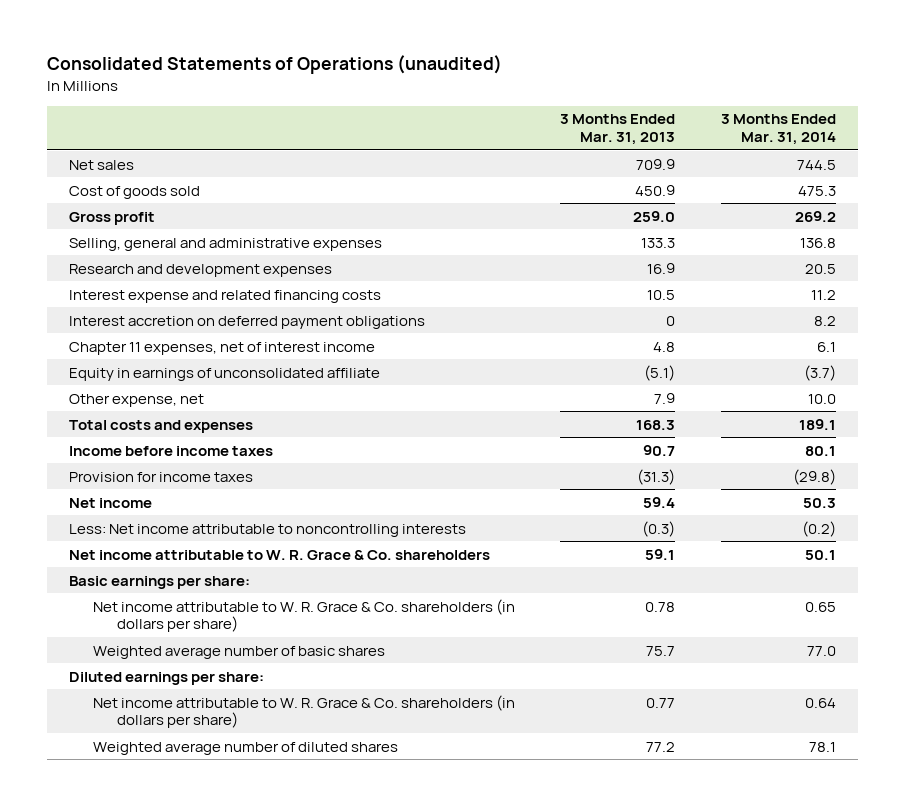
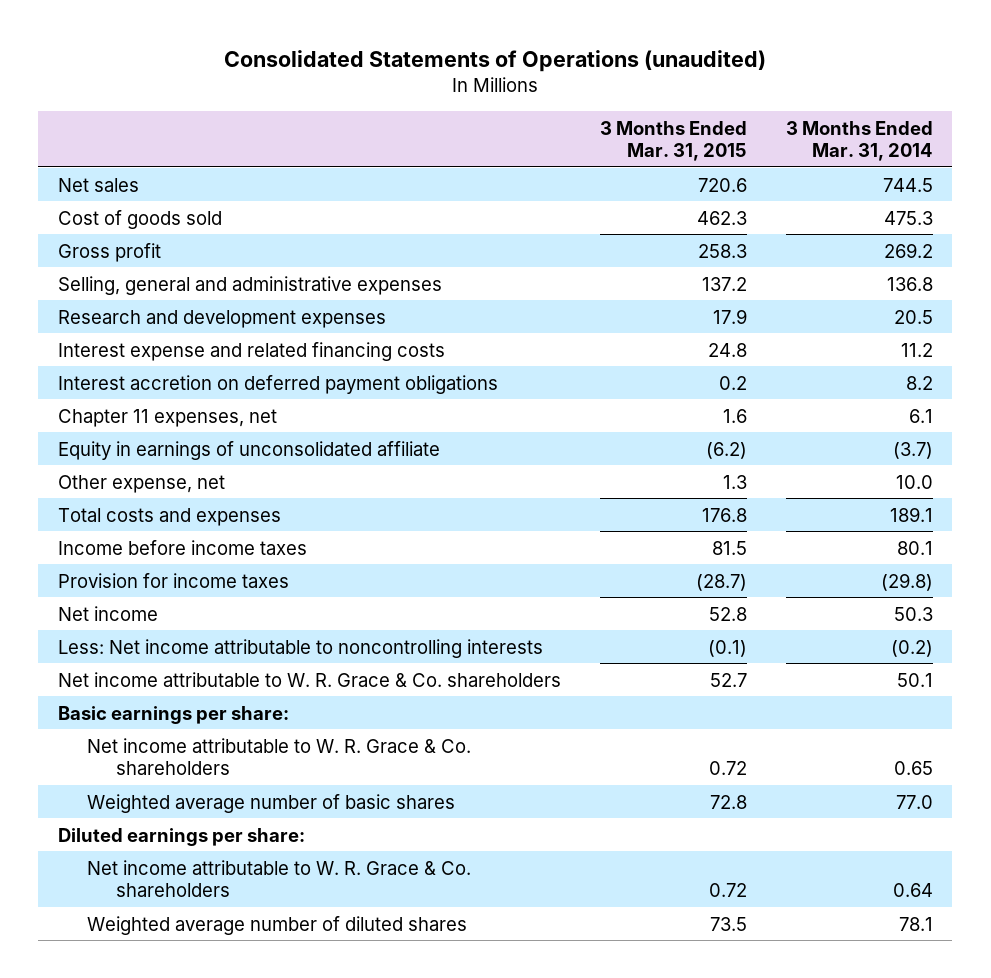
[560,114,676,146] 3 Months Ended Mar. 31, 2013 -> none
none -> [599,120,747,161] 3 Months Ended Mar. 31, 2015
[69,341,376,355] Chapter 11 expenses, net of interest income -> [57,408,277,427] Chapter 11 expenses, net
[93,598,516,633] Net income attributable to W. R. Grace & Co. shareholders (in dollars per share) -> [86,737,471,775] Net income attributable to W. R. Grace & Co. shareholders
[93,694,516,729] Net income attributable to W. R. Grace & Co. shareholders (in dollars per share) -> [86,859,471,897] Net income attributable to W. R. Grace & Co. shareholders

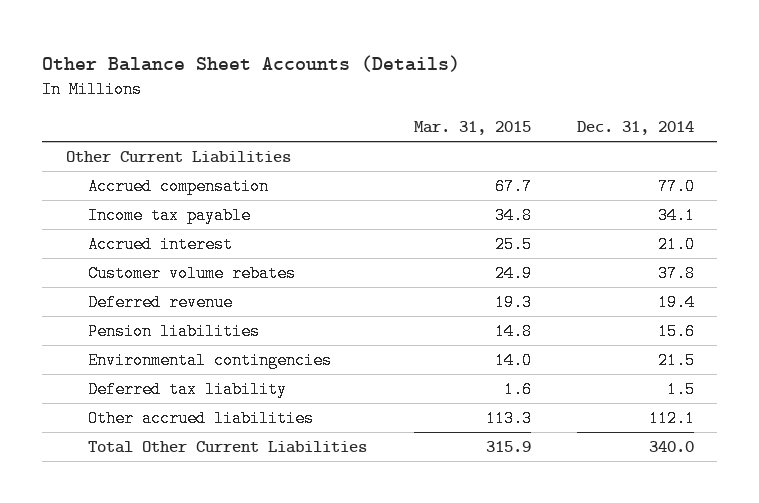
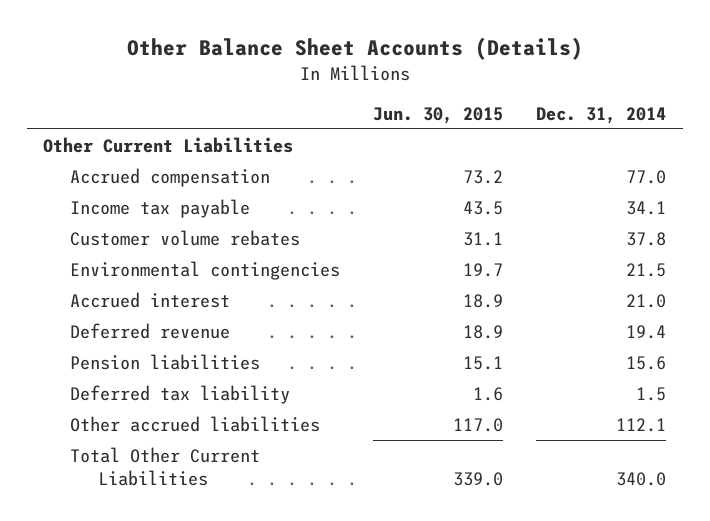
[413,121,531,136] Mar. 31, 2015 -> none
none -> [373,106,504,124] Jun. 30, 2015
[88,351,333,369] Environmental contingencies -> [70,260,341,280] Environmental contingencies
[88,235,234,253] Accrued interest -> [70,291,231,308] Accrued interest

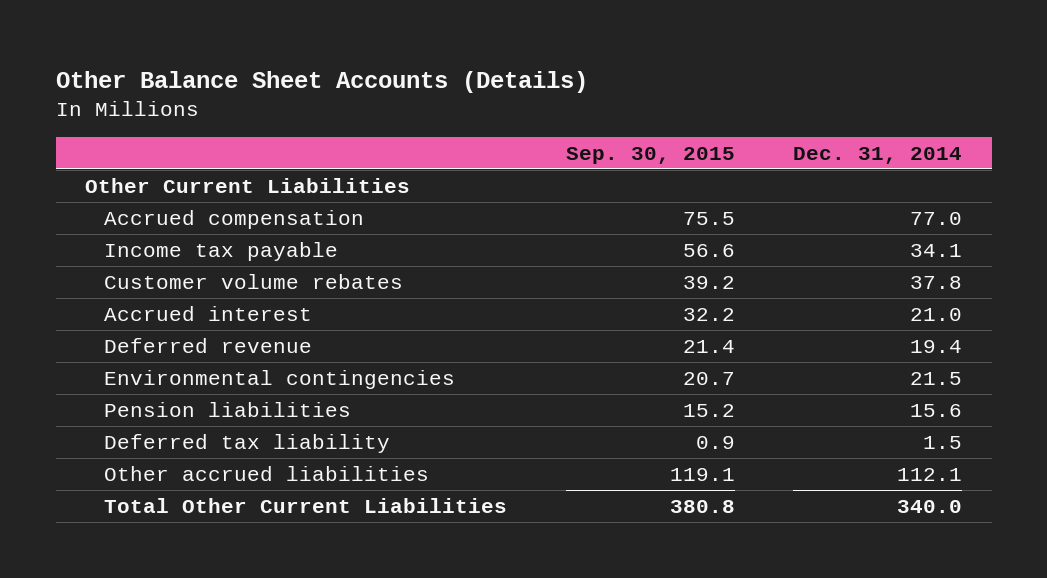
[373,106,504,124] Jun. 30, 2015 -> none
none -> [565,146,735,164] Sep. 30, 2015
[70,260,341,280] Environmental contingencies -> [104,369,456,389] Environmental contingencies

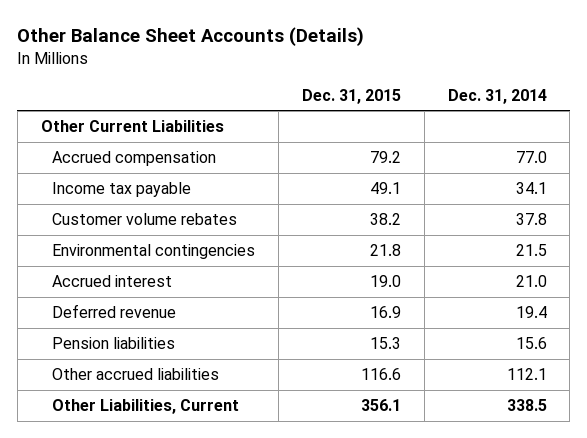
[565,146,735,164] Sep. 30, 2015 -> none
none -> [302,88,402,104] Dec. 31, 2015
[104,369,456,389] Environmental contingencies -> [52,243,256,259] Environmental contingencies
[104,433,391,453] Deferred tax liability -> none
[104,497,508,513] Total Other Current Liabilities -> [52,398,240,414] Other Liabilities, Current
[897,499,963,513] 340.0 -> [506,398,547,411] 338.5

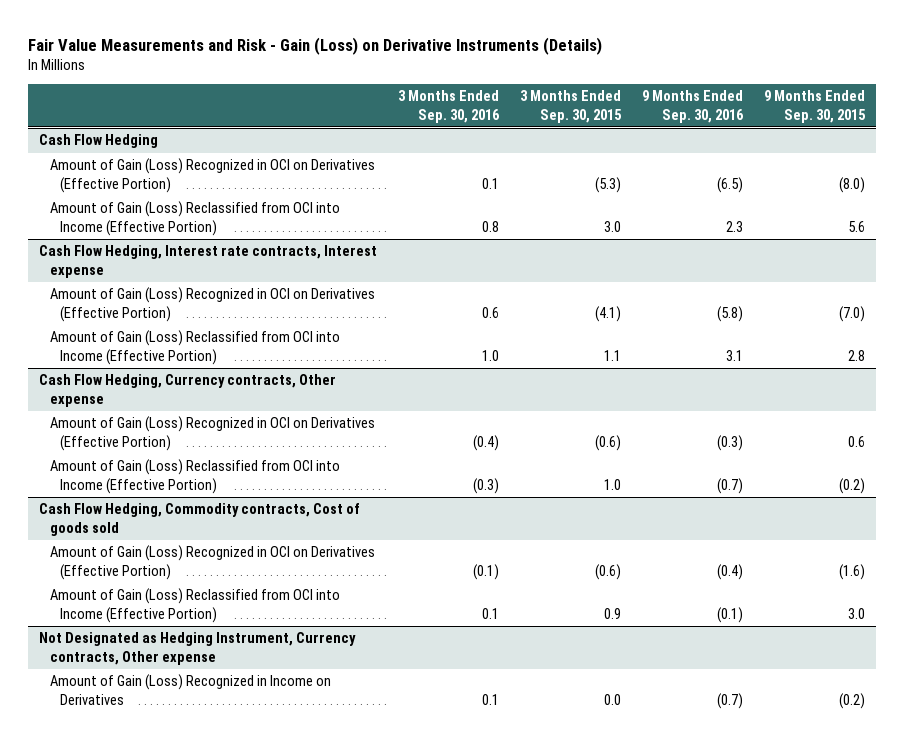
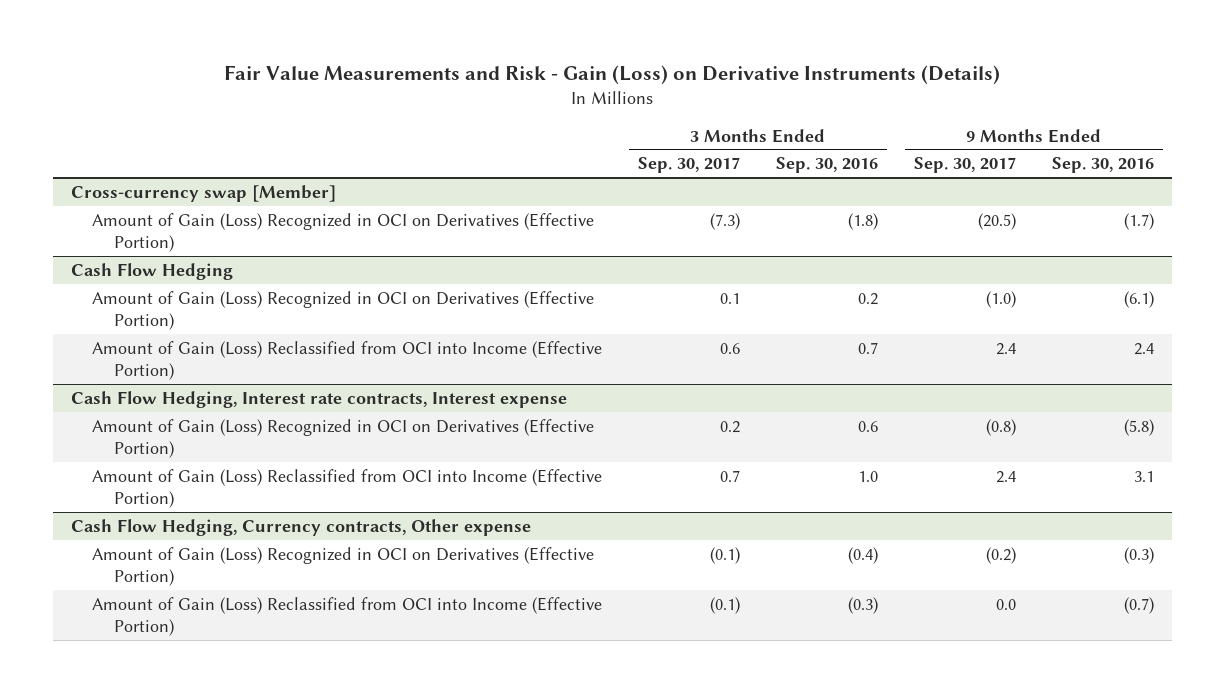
[520,90,623,123] 3 Months Ended Sep. 30, 2015 -> none
[764,90,867,123] 9 Months Ended Sep. 30, 2015 -> none
none -> [638,157,741,174] Sep. 30, 2017
none -> [913,157,1016,174] Sep. 30, 2017
none -> [70,184,336,202] Cross-currency swap [Member]
none -> [92,212,595,253] Amount of Gain (Loss) Recognized in OCI on Derivatives (Effective Portion)
[482,177,500,189] 0.1 -> [858,292,879,305] 0.2
[717,176,744,193] (6.5) -> [1123,290,1154,308] (6.1)
[482,220,500,232] 0.8 -> [858,341,879,354] 0.7
[726,220,744,232] 2.3 -> [1133,342,1154,355] 2.4
[38,503,360,536] Cash Flow Hedging, Commodity contracts, Cost of goods sold -> none
[49,545,375,580] Amount of Gain (Loss) Recognized in OCI on Derivatives (Effective Portion) -> none
[49,588,340,623] Amount of Gain (Loss) Reclassified from OCI into Income (Effective Portion) -> none
[38,632,356,665] Not Designated as Hedging Instrument, Currency contracts, Other expense -> none
[49,674,331,705] Amount of Gain (Loss) Recognized in Income on Derivatives -> none

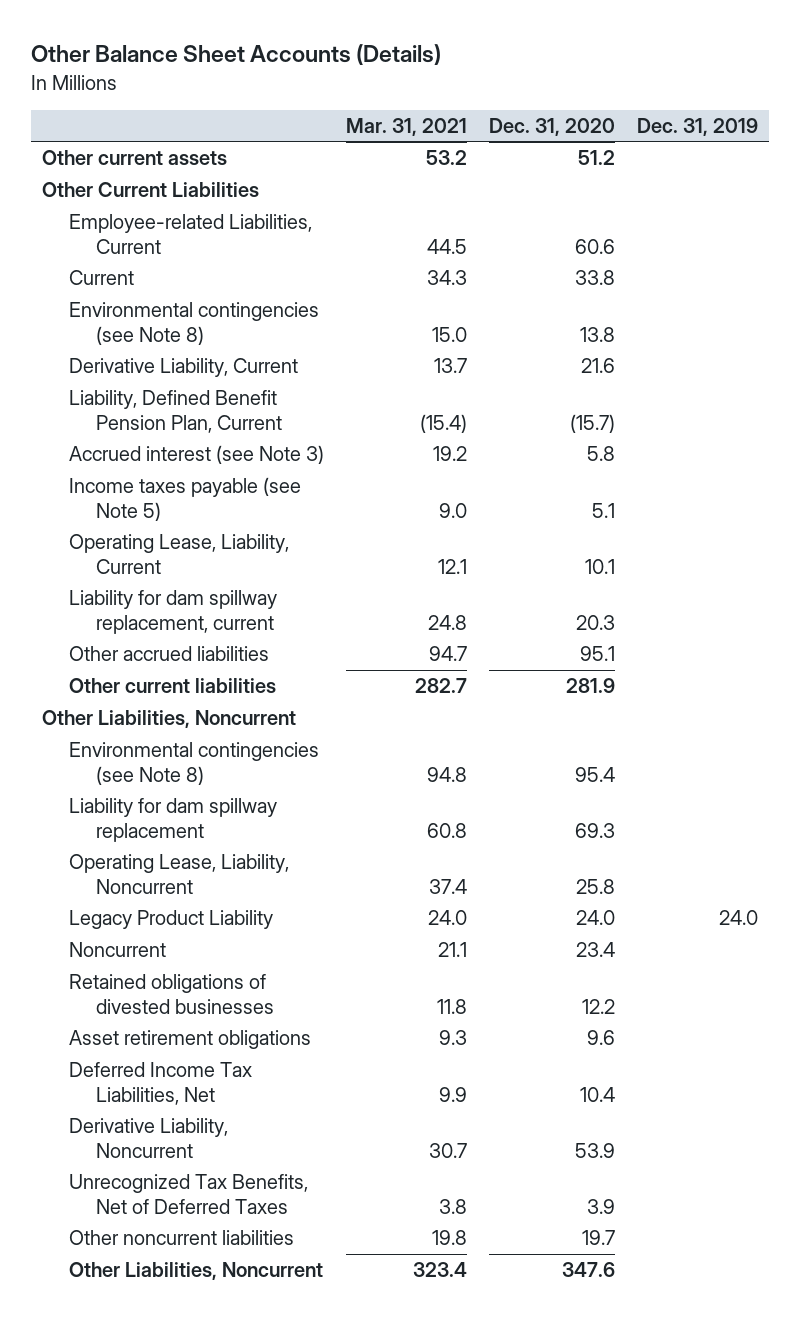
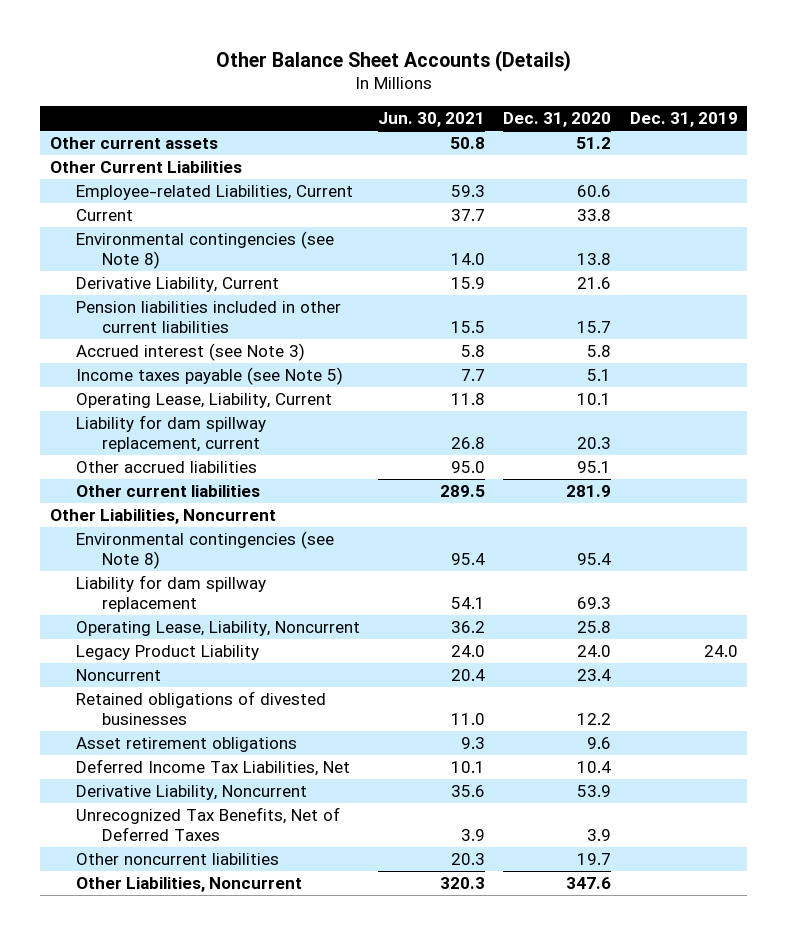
[346,117,468,136] Mar. 31, 2021 -> none
none -> [378,112,486,128] Jun. 30, 2021
[69,390,283,434] Liability, Defined Benefit Pension Plan, Current -> [75,301,341,333] Pension liabilities included in other current liabilities
[570,414,616,434] (15.7) -> [577,320,612,333] 15.7

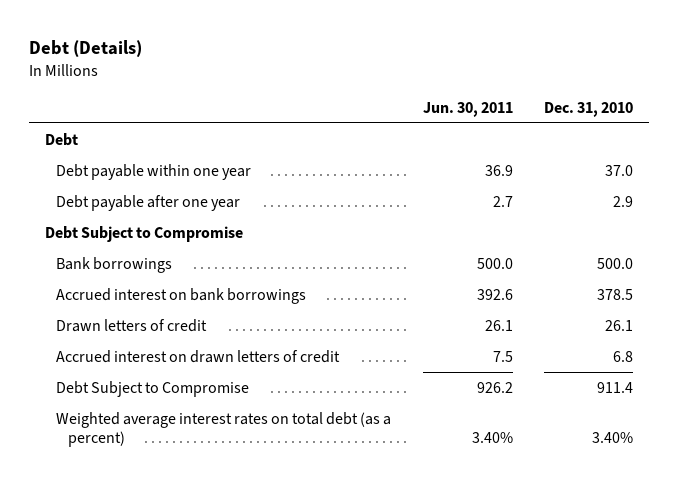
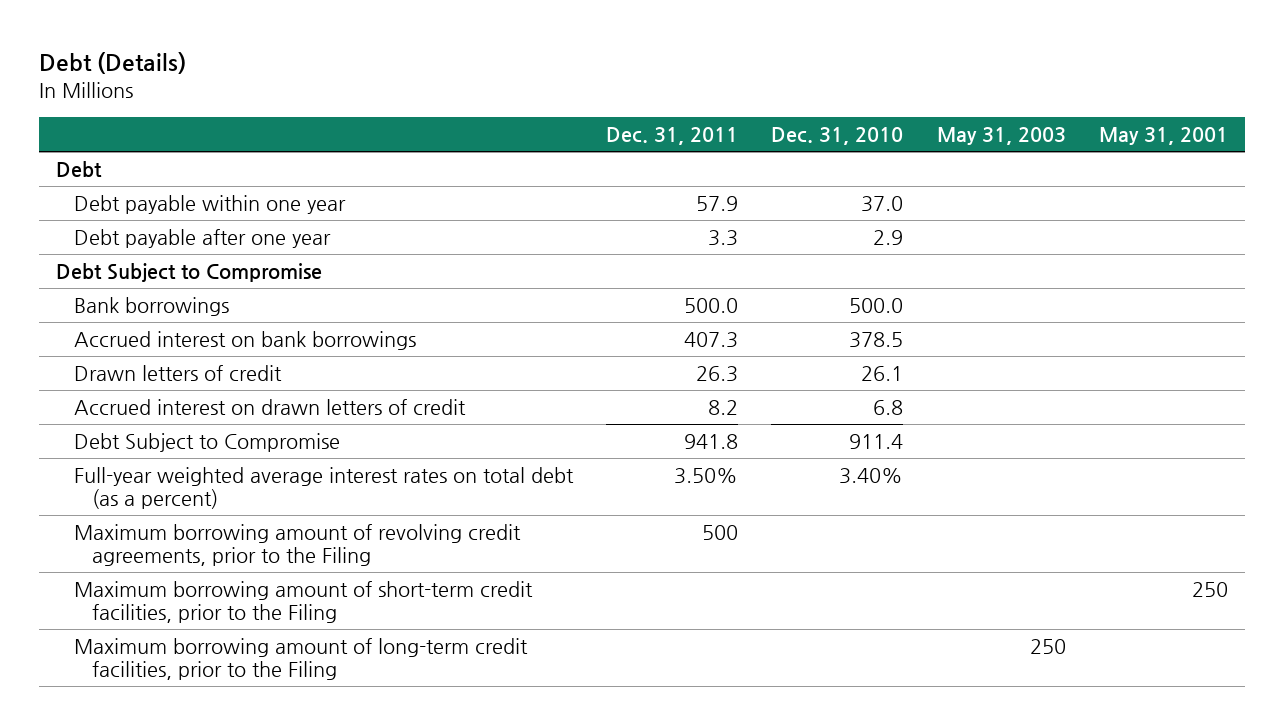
[422,101,513,117] Jun. 30, 2011 -> none
none -> [606,127,739,146] Dec. 31, 2011
none -> [936,127,1066,146] May 31, 2003
none -> [1099,127,1229,146] May 31, 2001
[56,411,392,448] Weighted average interest rates on total debt (as a percent) -> [73,466,574,510] Full-year weighted average interest rates on total debt (as a percent)
none -> [73,523,521,567] Maximum borrowing amount of revolving credit agreements, prior to the Filing
none -> [73,580,533,624] Maximum borrowing amount of short-term credit facilities, prior to the Filing
none -> [73,637,528,681] Maximum borrowing amount of long-term credit facilities, prior to the Filing

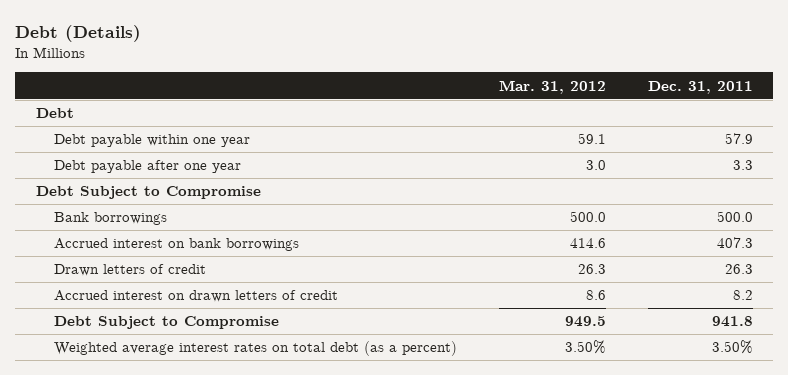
[771,127,904,146] Dec. 31, 2010 -> none
[936,127,1066,146] May 31, 2003 -> none
[1099,127,1229,146] May 31, 2001 -> none
none -> [498,79,606,94] Mar. 31, 2012
[73,523,521,567] Maximum borrowing amount of revolving credit agreements, prior to the Filing -> none
[73,580,533,624] Maximum borrowing amount of short-term credit facilities, prior to the Filing -> none
[73,637,528,681] Maximum borrowing amount of long-term credit facilities, prior to the Filing -> none
[73,466,574,510] Full-year weighted average interest rates on total debt (as a percent) -> [53,341,457,357] Weighted average interest rates on total debt (as a percent)

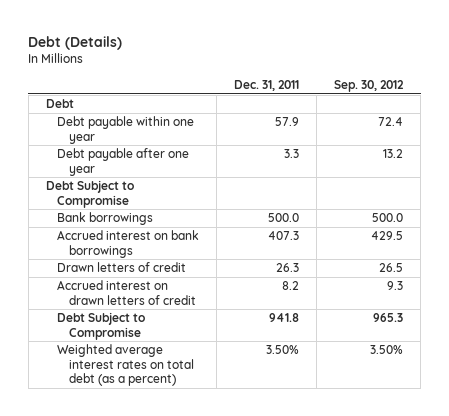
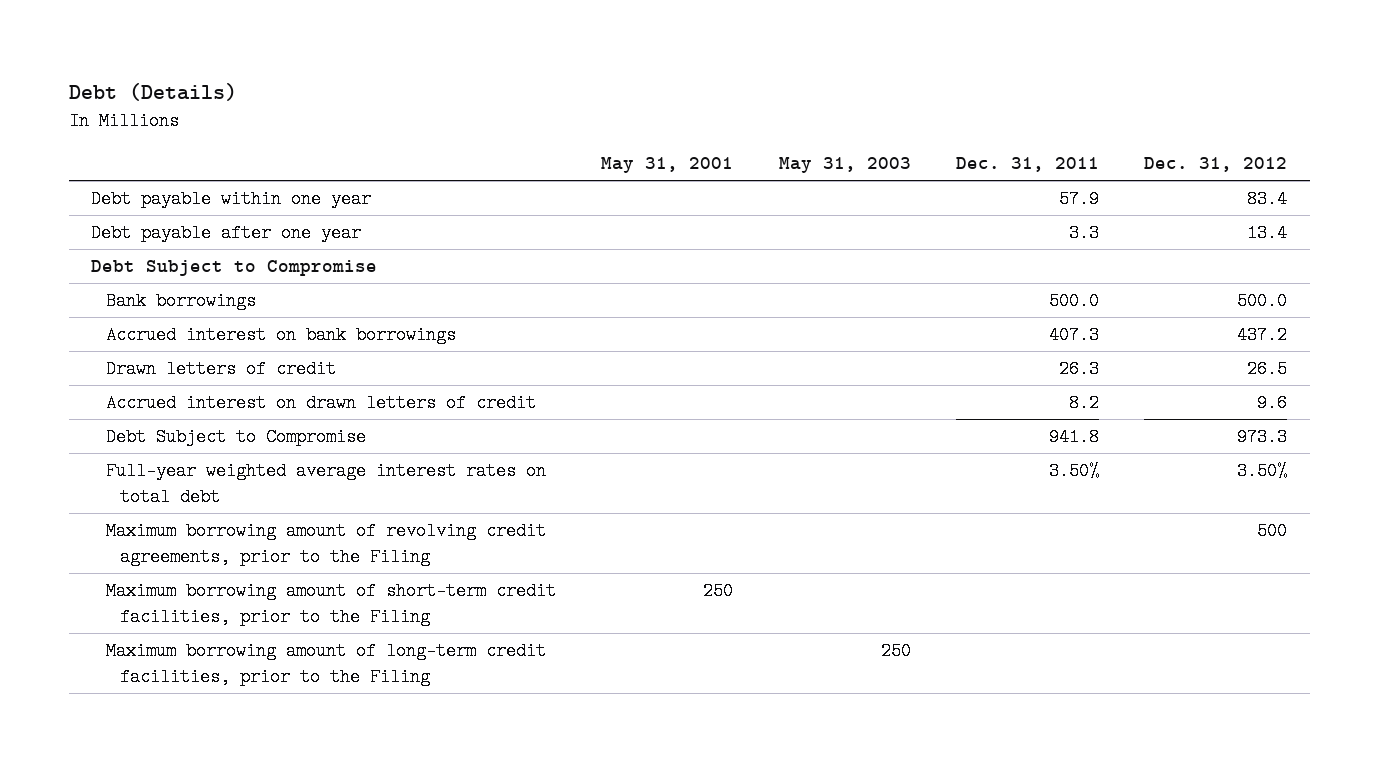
[334,79,405,92] Sep. 30, 2012 -> none
none -> [601,157,734,174] May 31, 2001
none -> [778,157,911,174] May 31, 2003
none -> [1144,157,1288,173] Dec. 31, 2012
[45,99,74,109] Debt -> none
[57,344,195,386] Weighted average interest rates on total debt (as a percent) -> [105,462,546,506] Full-year weighted average interest rates on total debt
none -> [105,522,546,566] Maximum borrowing amount of revolving credit agreements, prior to the Filing
none -> [105,582,556,626] Maximum borrowing amount of short-term credit facilities, prior to the Filing
none -> [105,642,546,686] Maximum borrowing amount of long-term credit facilities, prior to the Filing

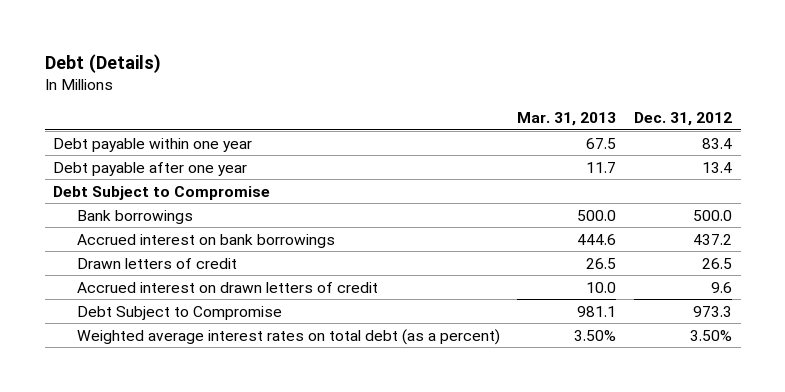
[601,157,734,174] May 31, 2001 -> none
[778,157,911,174] May 31, 2003 -> none
[955,157,1099,173] Dec. 31, 2011 -> none
none -> [517,112,617,127] Mar. 31, 2013
[105,522,546,566] Maximum borrowing amount of revolving credit agreements, prior to the Filing -> none
[105,582,556,626] Maximum borrowing amount of short-term credit facilities, prior to the Filing -> none
[105,642,546,686] Maximum borrowing amount of long-term credit facilities, prior to the Filing -> none
[105,462,546,506] Full-year weighted average interest rates on total debt -> [77,328,501,345] Weighted average interest rates on total debt (as a percent)

